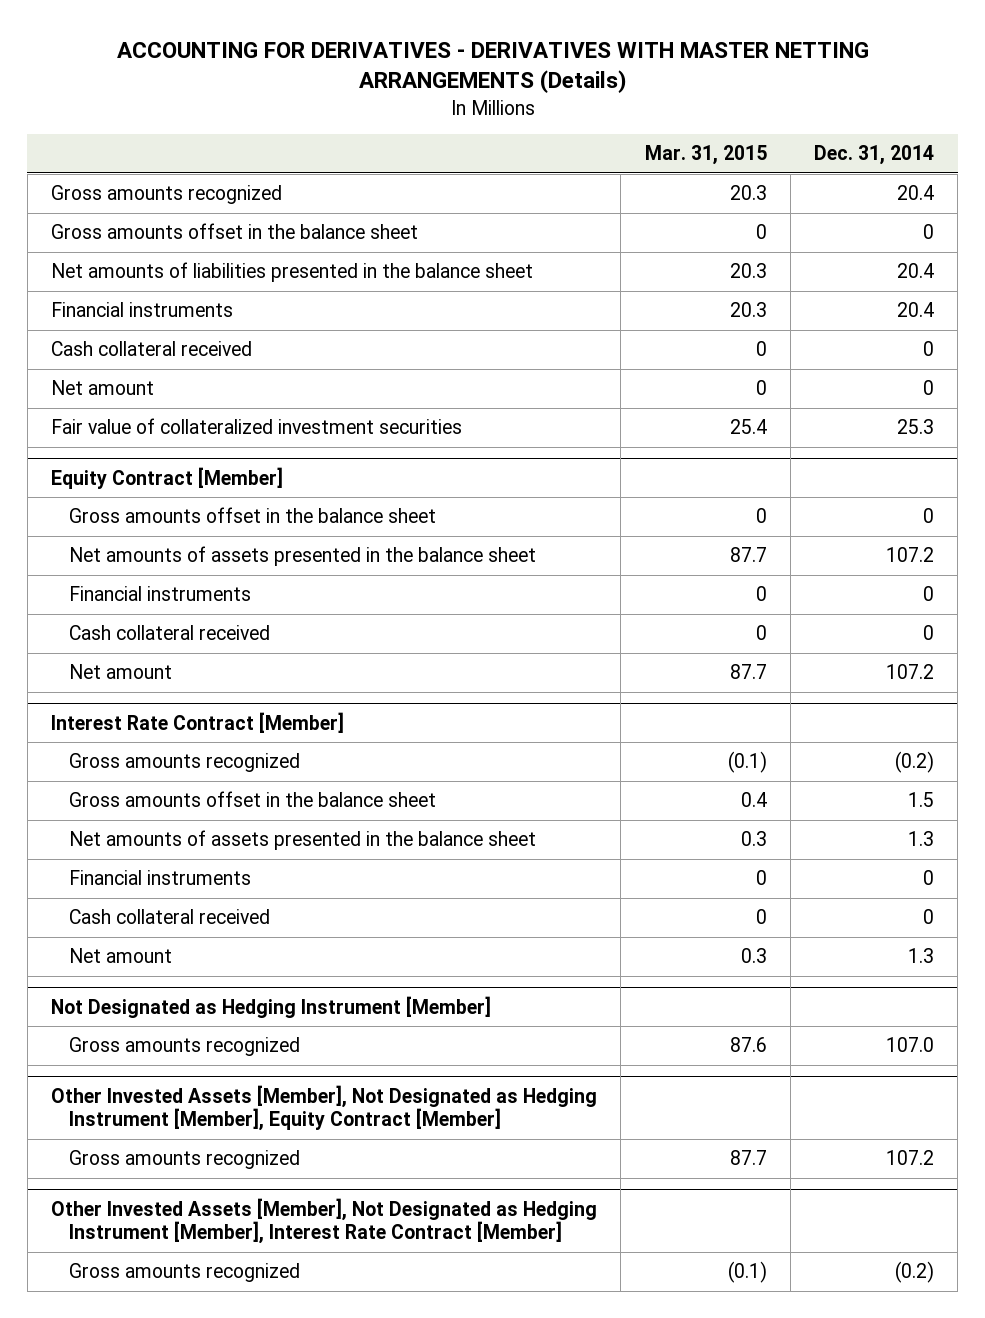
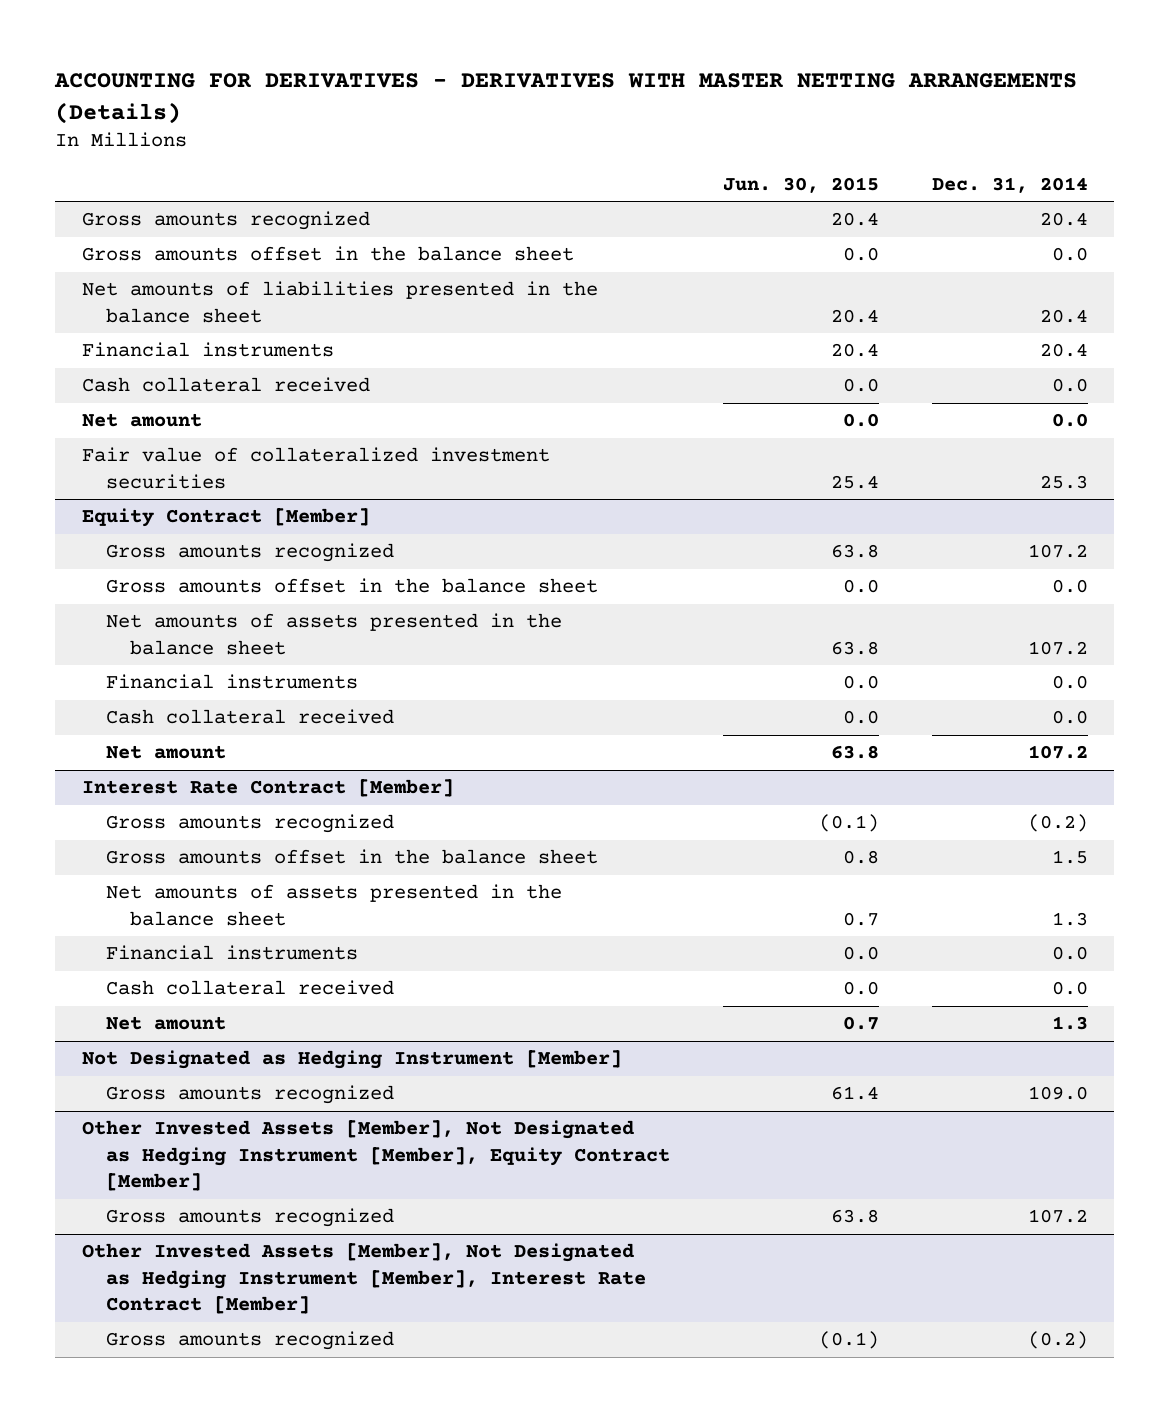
[644,145,767,166] Mar. 31, 2015 -> none
none -> [722,176,879,193] Jun. 30, 2015
[923,224,935,240] 0 -> [1051,247,1088,262] 0.0
[923,341,935,357] 0 -> [1051,378,1088,393] 0.0
[923,380,935,396] 0 -> [1051,413,1088,428] 0.0
none -> [105,543,394,563] Gross amounts recognized
[923,508,935,524] 0 -> [1051,579,1088,594] 0.0
[923,586,935,602] 0 -> [1051,675,1088,690] 0.0
[923,625,935,641] 0 -> [1051,710,1088,725] 0.0
[923,870,935,886] 0 -> [1051,946,1088,961] 0.0
[923,909,935,925] 0 -> [1051,981,1088,996] 0.0
[886,1037,935,1053] 107.0 -> [1027,1086,1088,1101] 109.0

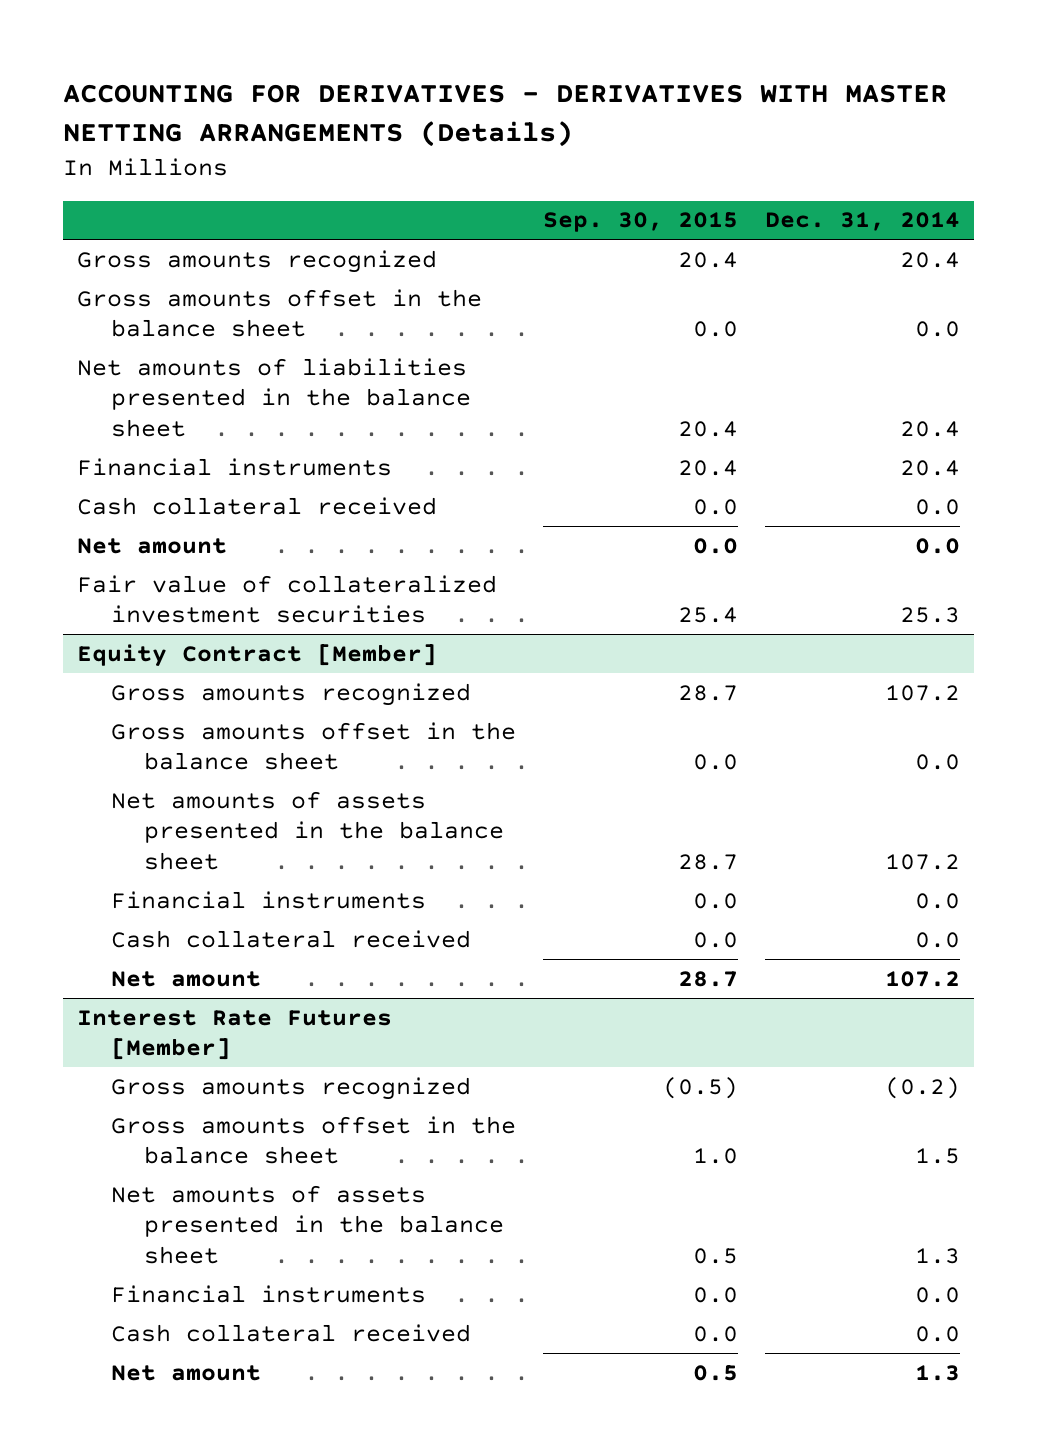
[722,176,879,193] Jun. 30, 2015 -> none
none -> [542,212,738,233] Sep. 30, 2015
[81,779,454,798] Interest Rate Contract [Member] -> [77,1009,393,1061] Interest Rate Futures [Member]
[81,1050,622,1070] Not Designated as Hedging Instrument [Member] -> none
[105,1085,394,1105] Gross amounts recognized -> none
[81,1120,670,1192] Other Invested Assets [Member], Not Designated as Hedging Instrument [Member], Equity Contract [Member] -> none
[105,1208,394,1228] Gross amounts recognized -> none
[81,1243,646,1315] Other Invested Assets [Member], Not Designated as Hedging Instrument [Member], Interest Rate Contract [Member] -> none
[105,1331,394,1351] Gross amounts recognized -> none

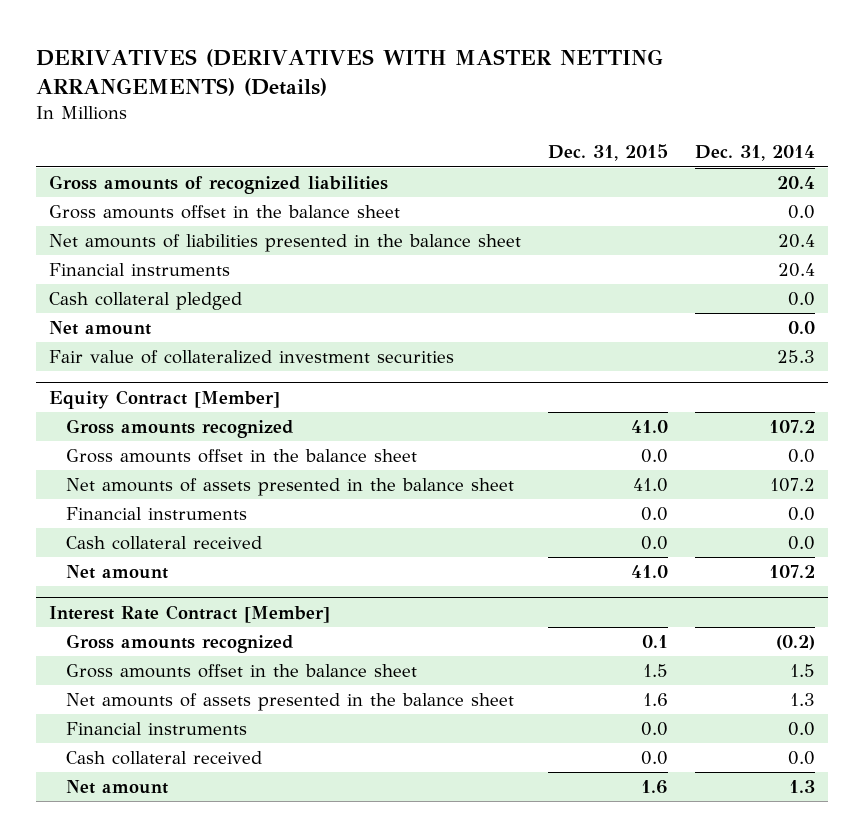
[63,84,948,148] ACCOUNTING FOR DERIVATIVES - DERIVATIVES WITH MASTER NETTING ARRANGEMENTS (Details) -> [36,48,664,96] DERIVATIVES (DERIVATIVES WITH MASTER NETTING ARRANGEMENTS) (Details)
[542,212,738,233] Sep. 30, 2015 -> none
none -> [548,144,669,162] Dec. 31, 2015
[77,249,438,273] Gross amounts recognized -> [49,175,389,195] Gross amounts of recognized liabilities
[77,496,438,515] Cash collateral received -> [49,292,243,311] Cash collateral pledged
[77,1009,393,1061] Interest Rate Futures [Member] -> [49,604,331,623] Interest Rate Contract [Member]

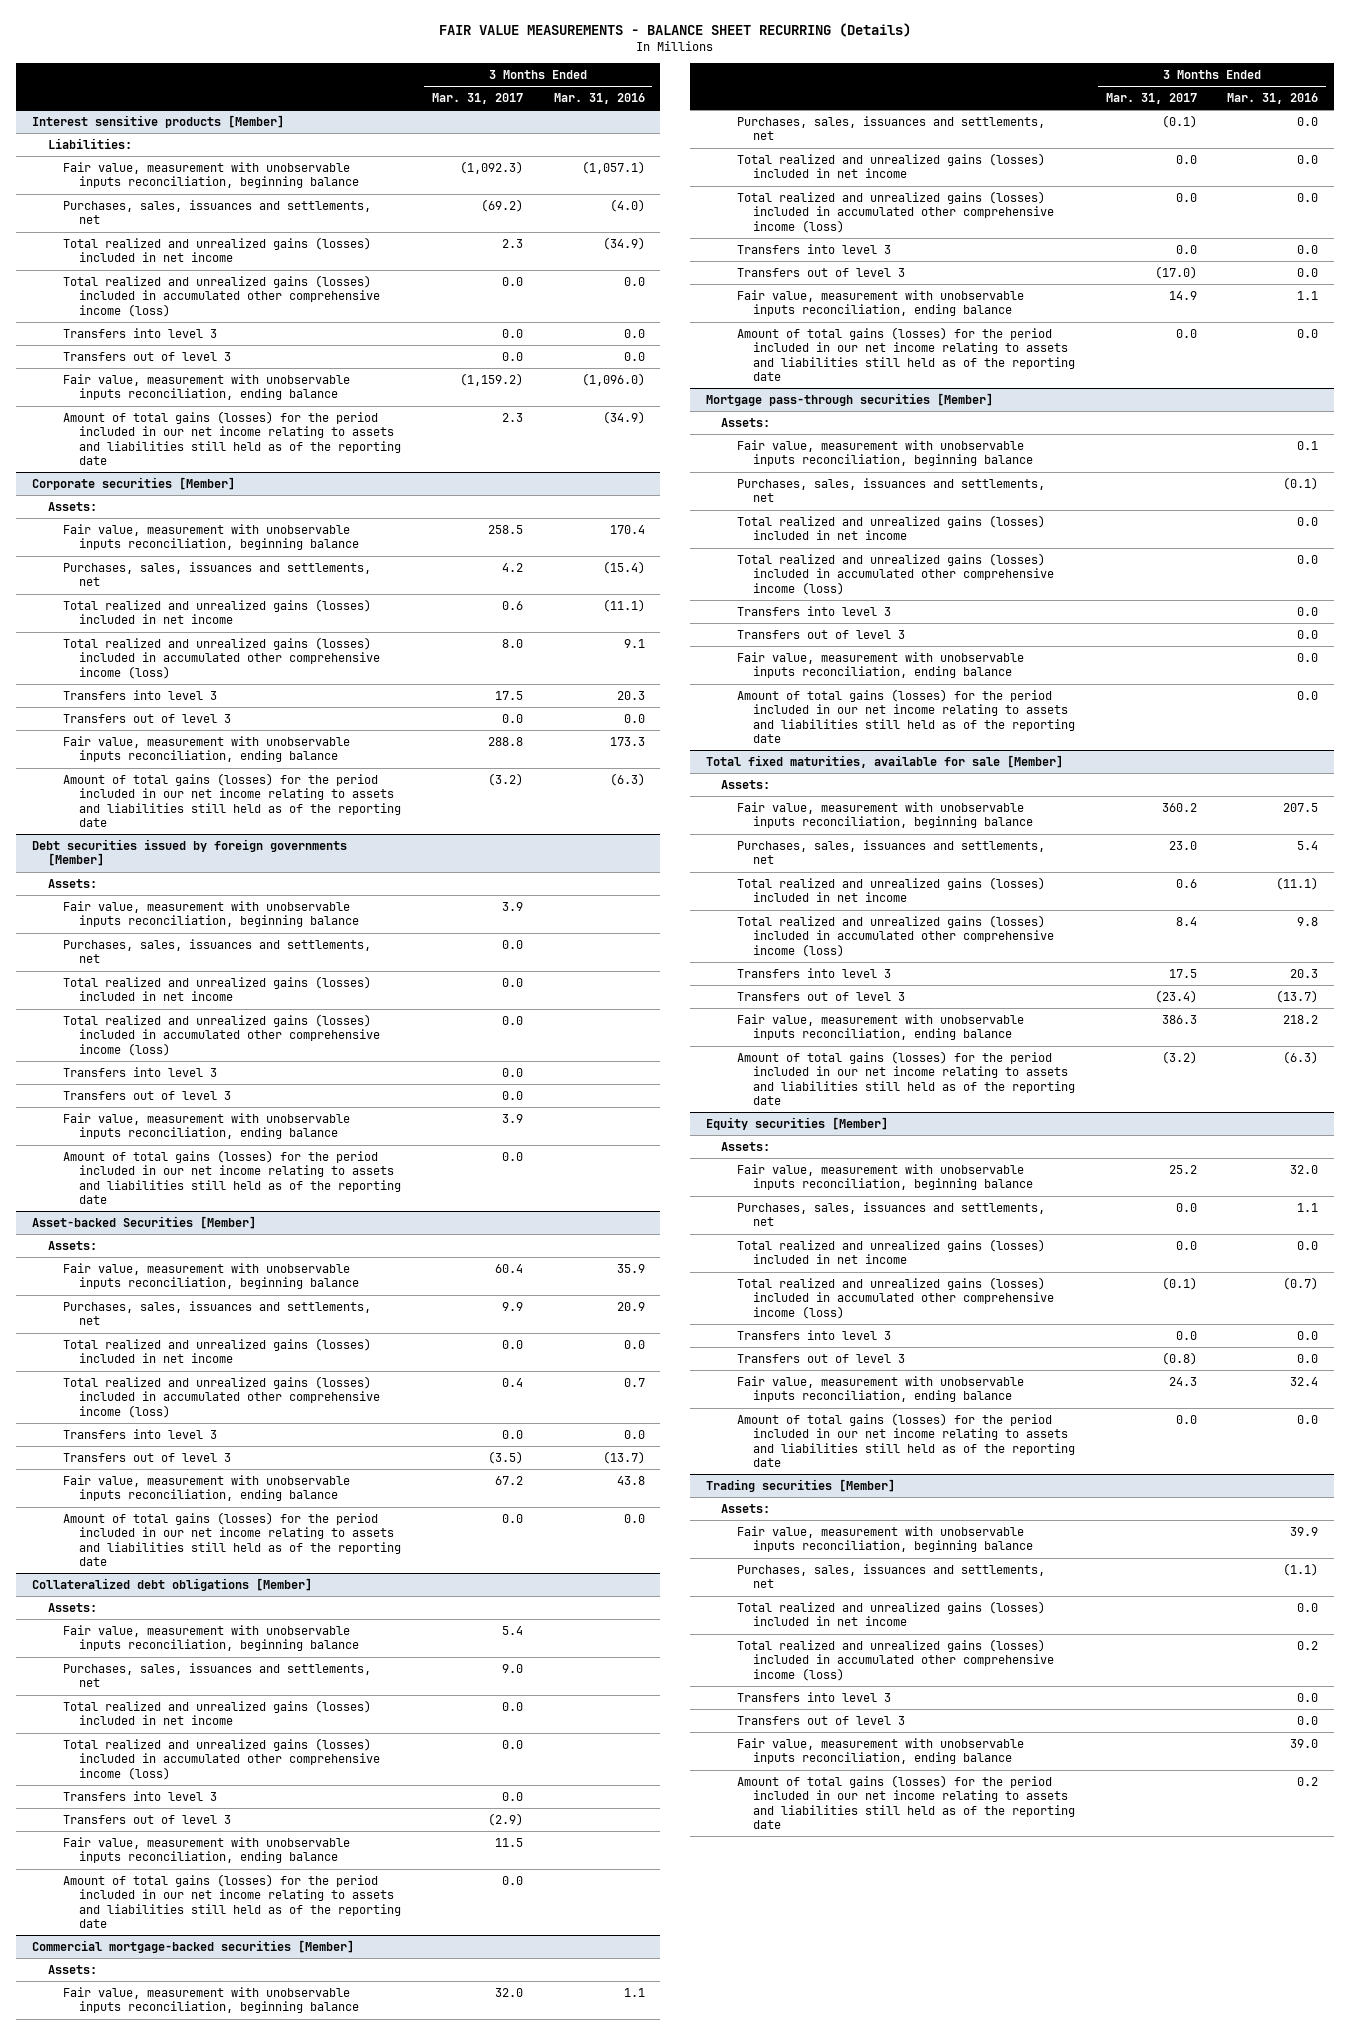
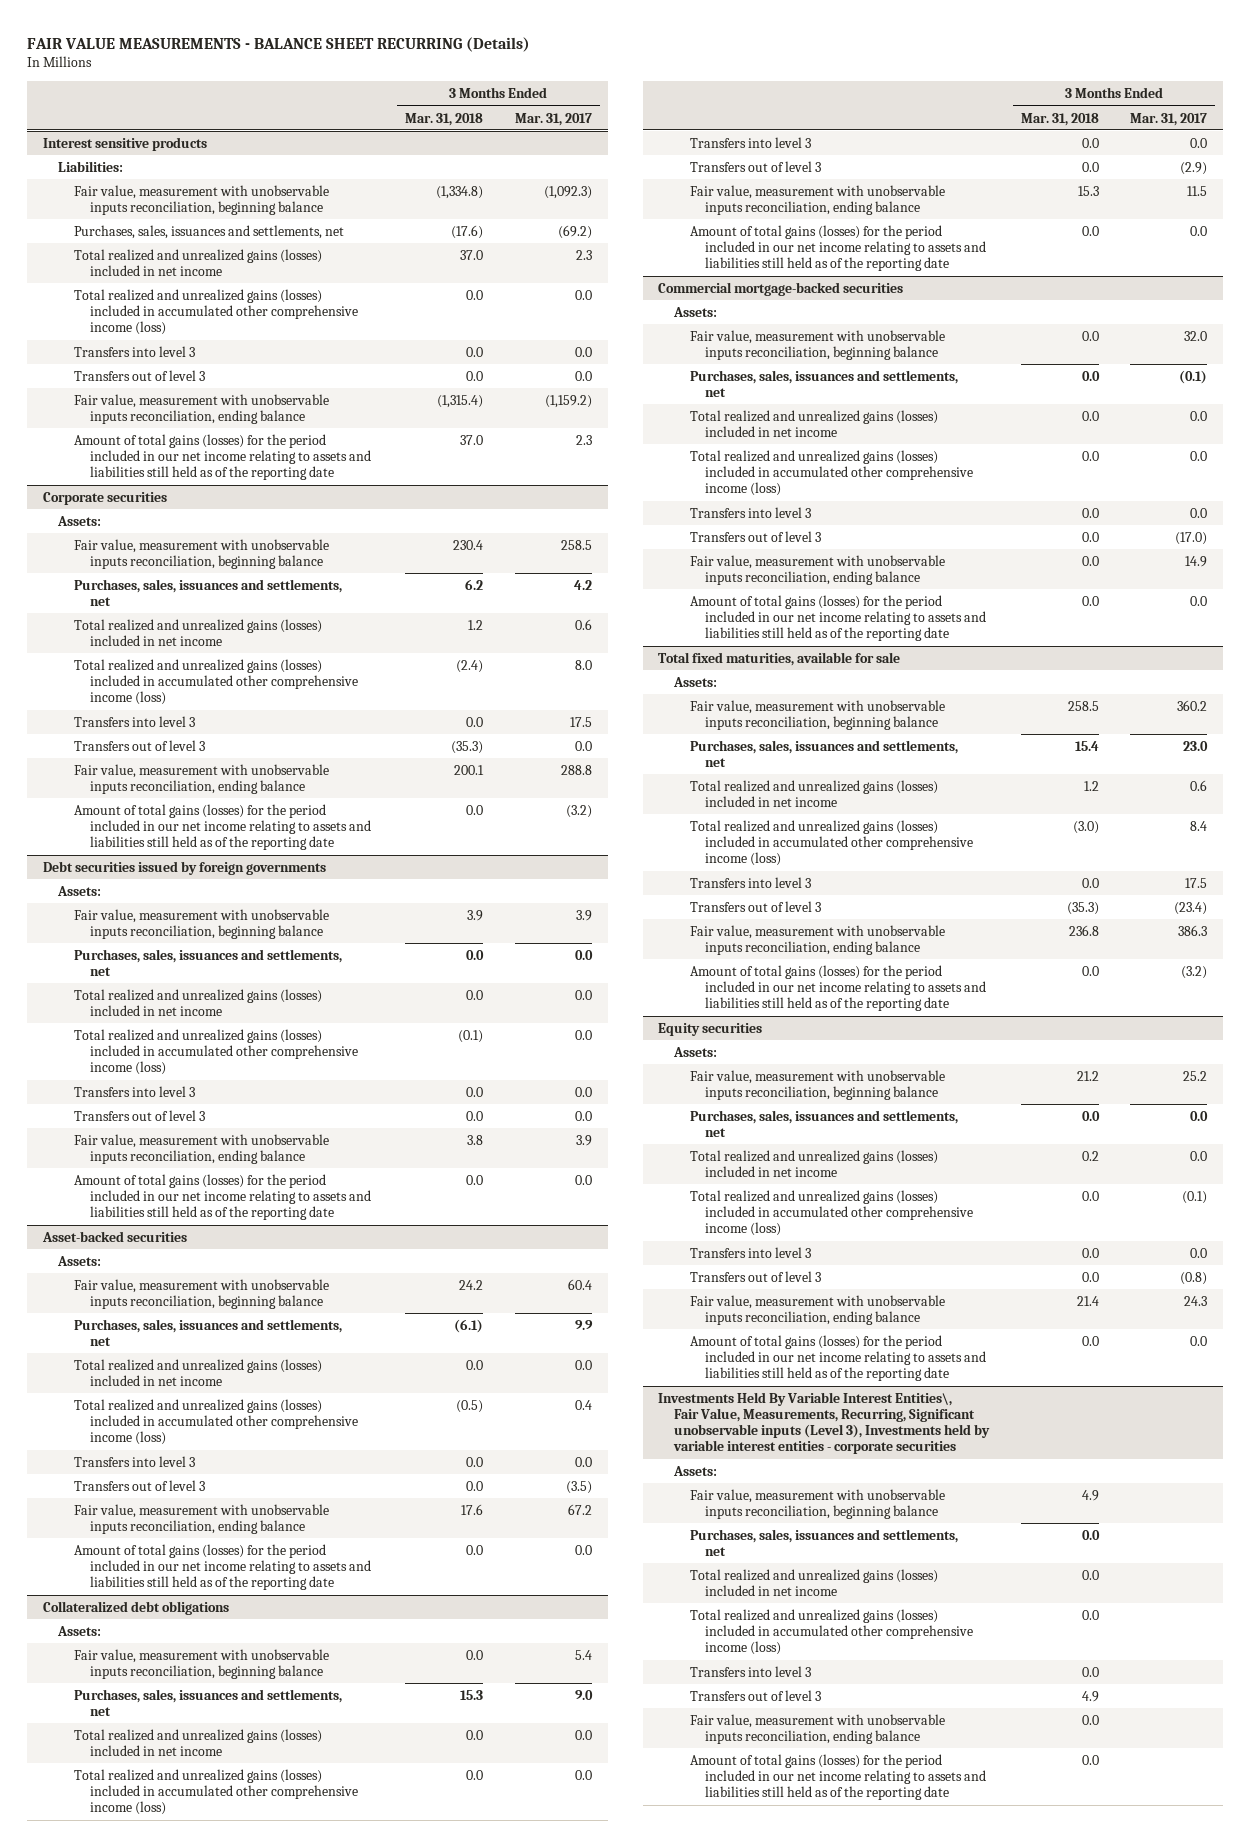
[553,93,645,105] Mar. 31, 2016 -> none
none -> [405,112,484,126] Mar. 31, 2018
[31,114,284,128] Interest sensitive products [Member] -> [42,136,207,151] Interest sensitive products
[31,476,235,490] Corporate securities [Member] -> [42,491,167,505] Corporate securities
[31,838,347,867] Debt securities issued by foreign governments [Member] -> [42,860,326,875] Debt securities issued by foreign governments
[31,1215,256,1229] Asset-backed Securities [Member] -> [41,1230,187,1242] Asset-backed securities
[31,1577,312,1591] Collateralized debt obligations [Member] -> [42,1600,229,1615] Collateralized debt obligations
[31,1939,354,1953] Commercial mortgage-backed securities [Member] -> [658,281,904,296] Commercial mortgage-backed securities
[705,392,993,406] Mortgage pass-through securities [Member] -> none
[721,417,771,427] Assets: -> none
[737,439,1033,467] Fair value, measurement with unobservable inputs reconciliation, beginning balance -> none
[737,477,1046,503] Purchases, sales, issuances and settlements, net -> none
[737,514,1046,541] Total realized and unrealized gains (losses) included in net income -> none
[737,552,1054,595] Total realized and unrealized gains (losses) included in accumulated other comprehensive income (loss) -> none
[737,605,892,616] Transfers into level 3 -> none
[737,629,906,639] Transfers out of level 3 -> none
[737,651,1025,679] Fair value, measurement with unobservable inputs reconciliation, ending balance -> none
[737,688,1075,744] Amount of total gains (losses) for the period included in our net income relating to assets and liabilities still held as of the reporting date -> none
[705,754,1063,768] Total fixed maturities, available for sale [Member] -> [658,651,901,666] Total fixed maturities, available for sale
[705,1116,888,1130] Equity securities [Member] -> [658,1022,763,1036] Equity securities
[705,1478,895,1492] Trading securities [Member] -> none
none -> [658,1391,991,1455] Investments Held By Variable Interest Entities\, Fair Value, Measurements, Recurring, Significant unobservable inputs (Level 3), Investments held by variable interest entities - corporate securities

